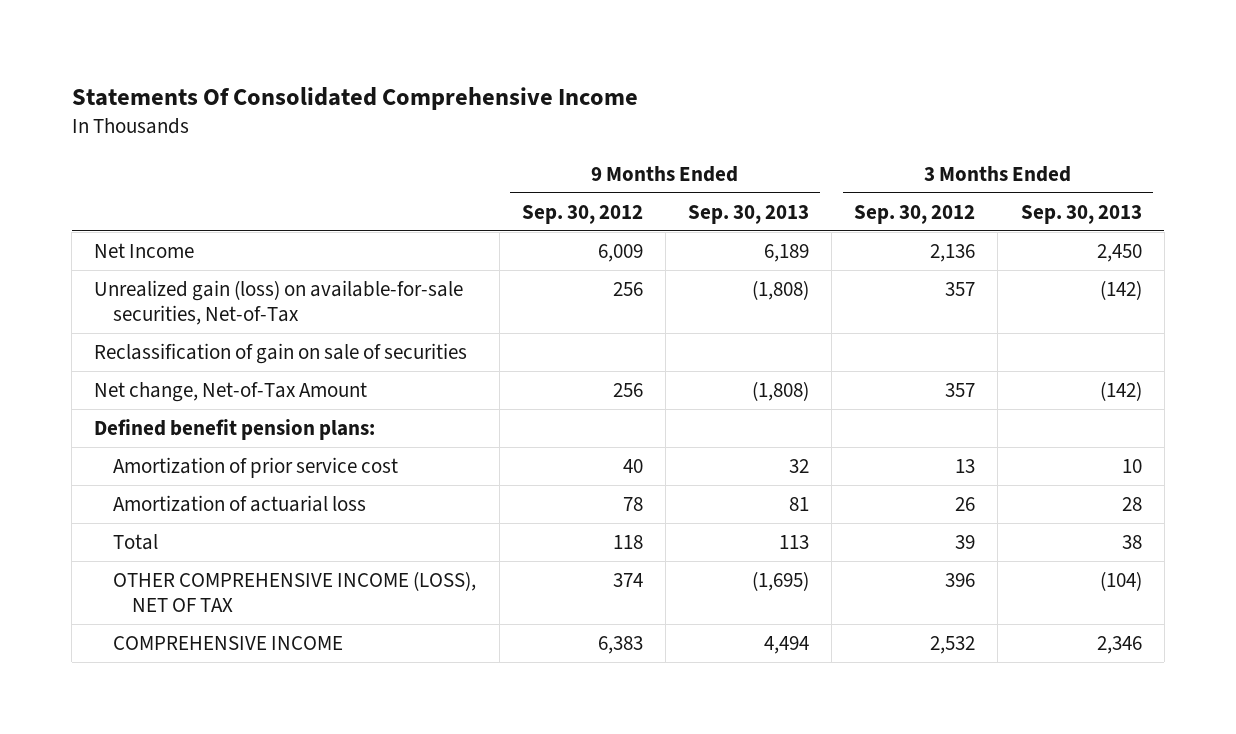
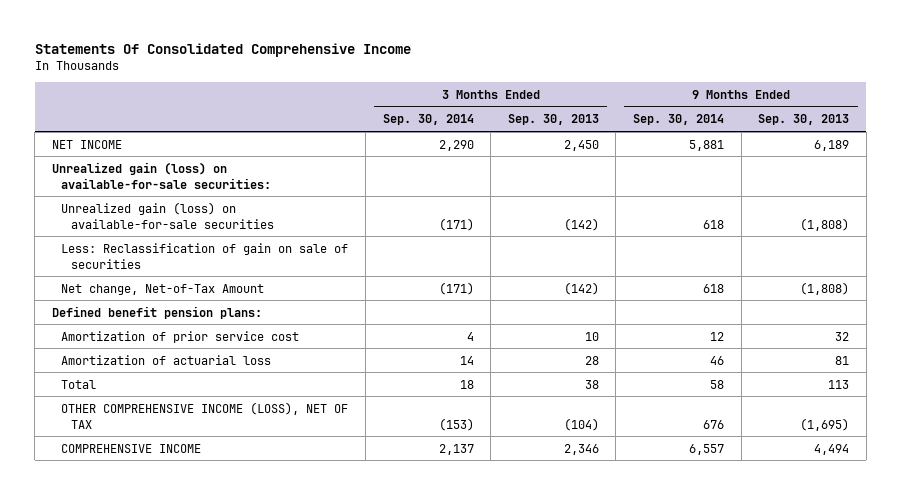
[521,204,643,224] Sep. 30, 2012 -> none
[854,204,976,224] Sep. 30, 2012 -> none
none -> [382,114,474,126] Sep. 30, 2014
none -> [633,114,725,126] Sep. 30, 2014
[94,243,195,259] Net Income -> [51,139,122,149] NET INCOME
none -> [51,161,272,189] Unrealized gain (loss) on available-for-sale securities:
[94,280,464,326] Unrealized gain (loss) on available-for-sale securities, Net-of-Tax -> [61,201,275,229] Unrealized gain (loss) on available-for-sale securities
[94,343,468,365] Reclassification of gain on sale of securities -> [61,242,349,269] Less: Reclassification of gain on sale of securities

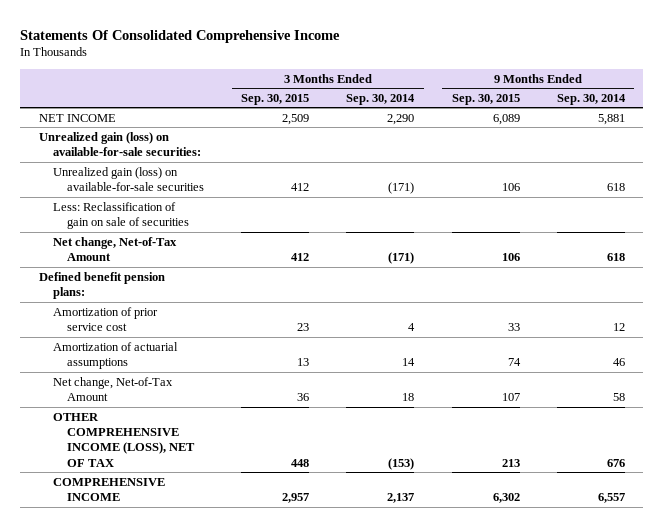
[507,114,599,126] Sep. 30, 2013 -> none
[758,114,850,126] Sep. 30, 2013 -> none
none -> [241,93,310,105] Sep. 30, 2015
none -> [451,93,520,105] Sep. 30, 2015
[61,354,272,365] Amortization of actuarial loss -> [53,341,179,370] Amortization of actuarial assumptions
[61,379,97,389] Total -> [53,376,174,402] Net change, Net-of-Tax Amount

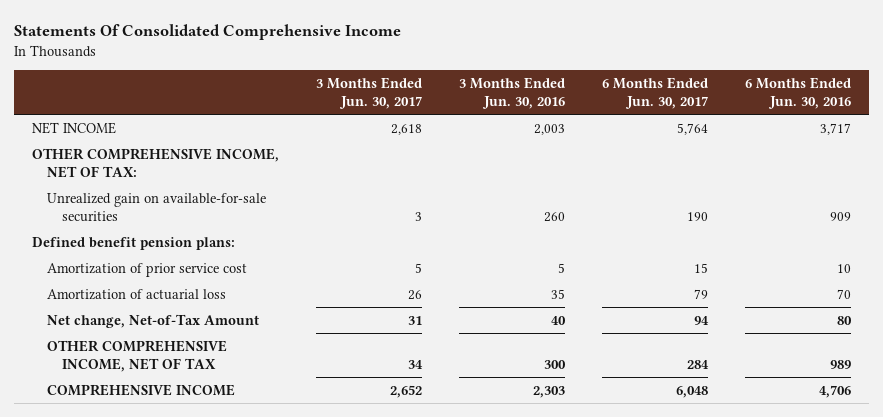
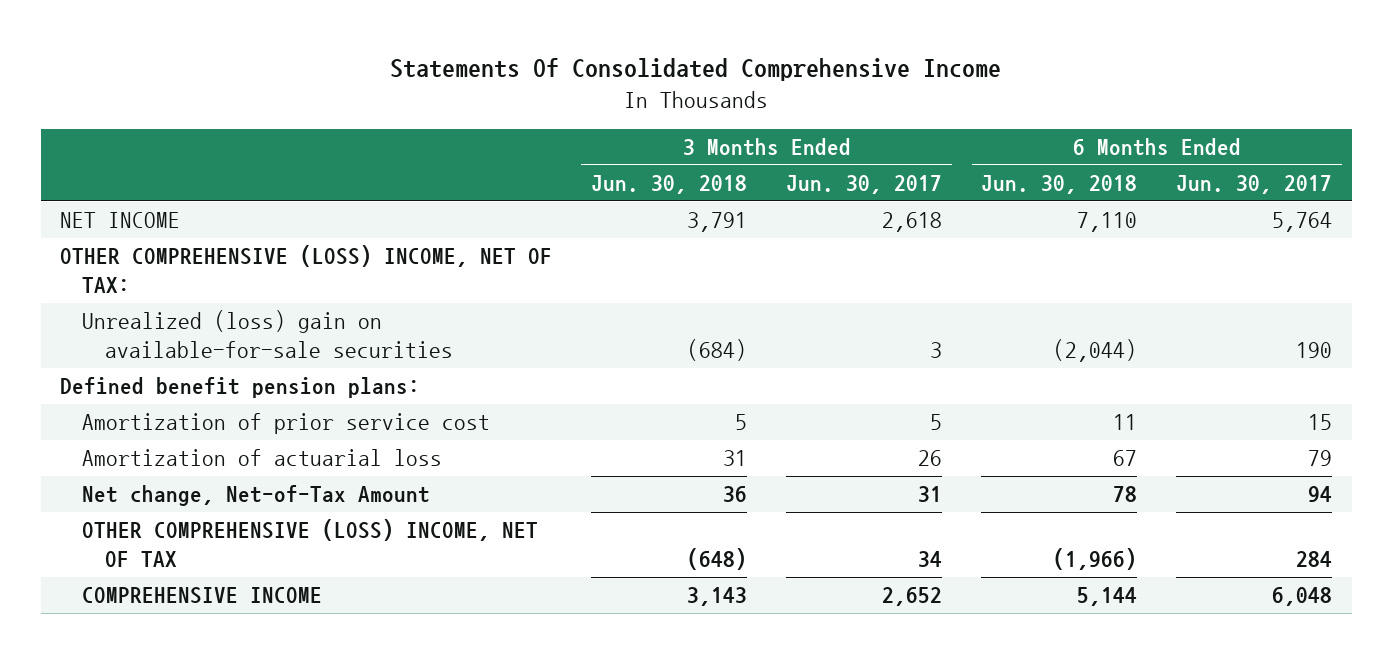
[458,77,565,109] 3 Months Ended Jun. 30, 2016 -> none
[744,77,851,109] 6 Months Ended Jun. 30, 2016 -> none
none -> [591,175,748,195] Jun. 30, 2018
none -> [981,175,1138,195] Jun. 30, 2018
[32,147,280,178] OTHER COMPREHENSIVE INCOME, NET OF TAX: -> [60,245,553,294] OTHER COMPREHENSIVE (LOSS) INCOME, NET OF TAX:
[46,192,266,222] Unrealized gain on available-for-sale securities -> [82,310,453,359] Unrealized (loss) gain on available-for-sale securities
[46,339,227,372] OTHER COMPREHENSIVE INCOME, NET OF TAX -> [82,519,539,568] OTHER COMPREHENSIVE (LOSS) INCOME, NET OF TAX

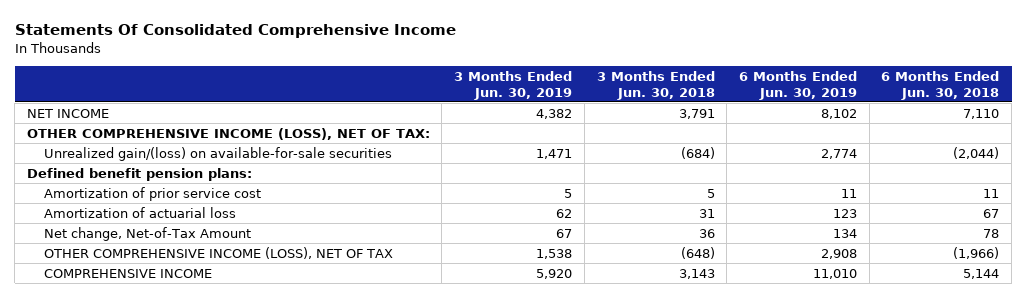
[786,175,943,195] Jun. 30, 2017 -> none
[1176,175,1333,195] Jun. 30, 2017 -> none
none -> [454,70,573,100] 3 Months Ended Jun. 30, 2019
none -> [739,70,858,100] 6 Months Ended Jun. 30, 2019
[60,245,553,294] OTHER COMPREHENSIVE (LOSS) INCOME, NET OF TAX: -> [26,127,430,140] OTHER COMPREHENSIVE INCOME (LOSS), NET OF TAX:
[82,310,453,359] Unrealized (loss) gain on available-for-sale securities -> [44,146,393,161] Unrealized gain/(loss) on available-for-sale securities
[82,519,539,568] OTHER COMPREHENSIVE (LOSS) INCOME, NET OF TAX -> [44,246,394,259] OTHER COMPREHENSIVE INCOME (LOSS), NET OF TAX

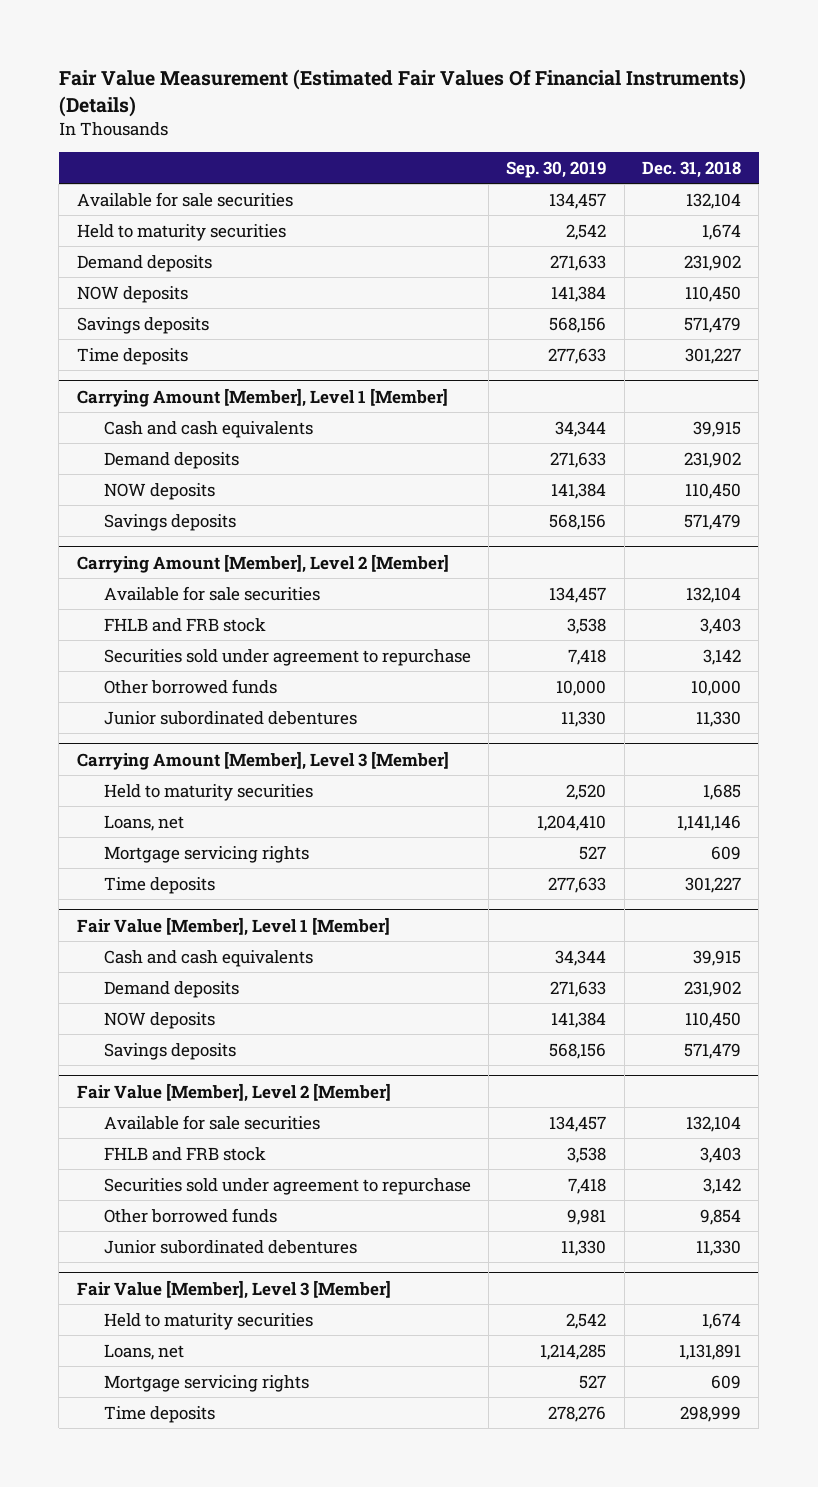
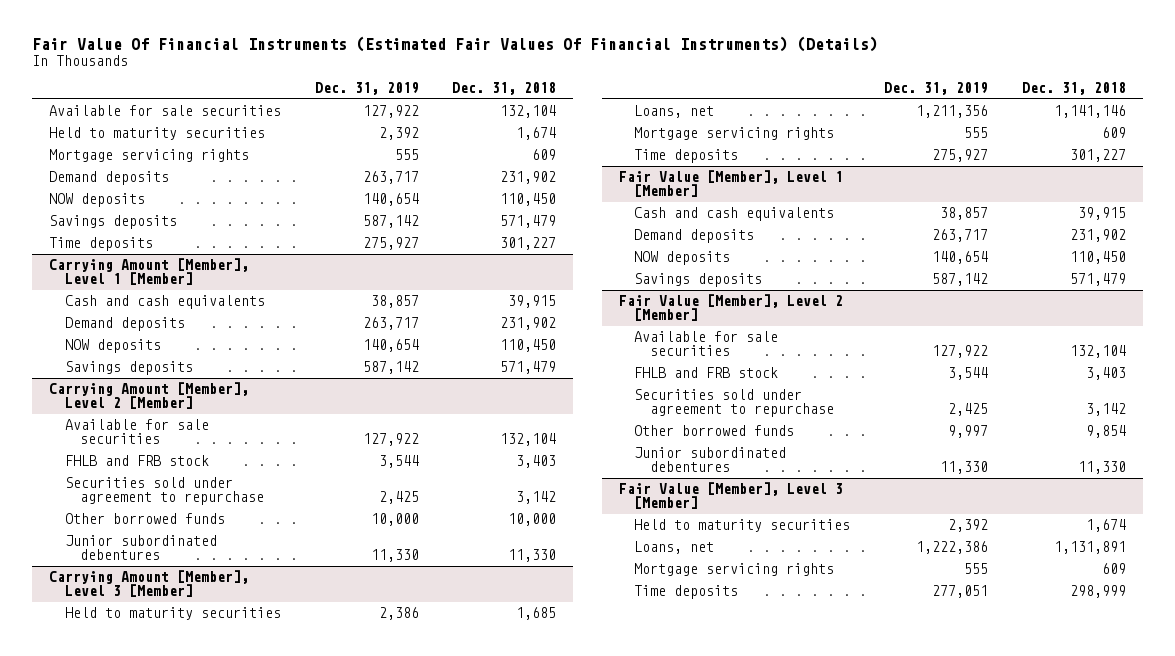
[58,69,746,117] Fair Value Measurement (Estimated Fair Values Of Financial Instruments) (Details) -> [32,36,879,53] Fair Value Of Financial Instruments (Estimated Fair Values Of Financial Instruments) (Details)
[506,160,607,178] Sep. 30, 2019 -> none
none -> [314,82,419,96] Dec. 31, 2019
none -> [49,149,250,163] Mortgage servicing rights

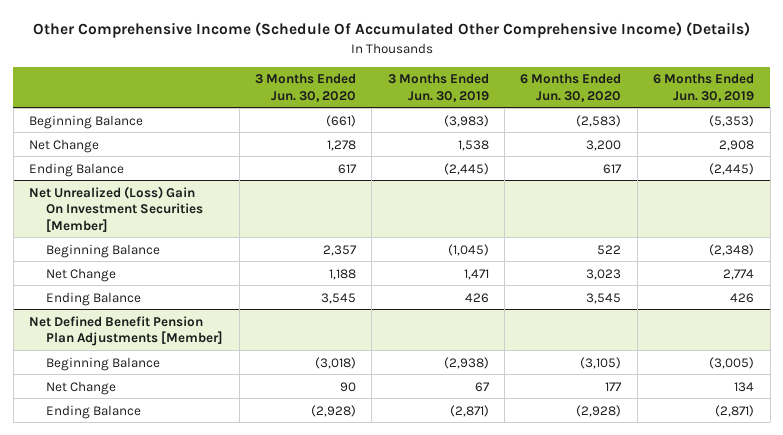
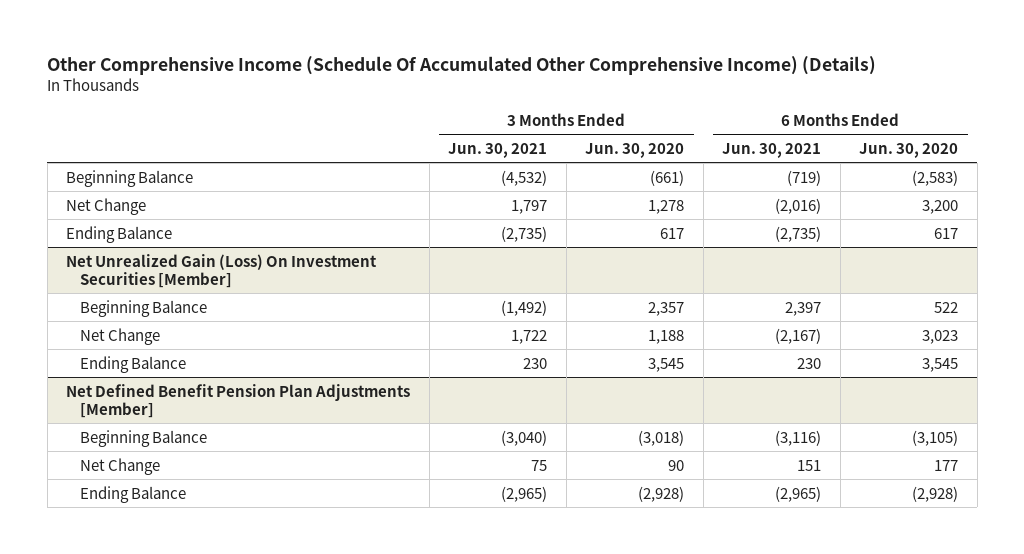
[387,73,489,102] 3 Months Ended Jun. 30, 2019 -> none
[653,73,755,102] 6 Months Ended Jun. 30, 2019 -> none
none -> [448,142,548,158] Jun. 30, 2021
none -> [722,142,822,158] Jun. 30, 2021
[29,185,204,232] Net Unrealized (Loss) Gain On Investment Securities [Member] -> [66,253,378,289] Net Unrealized Gain (Loss) On Investment Securities [Member]

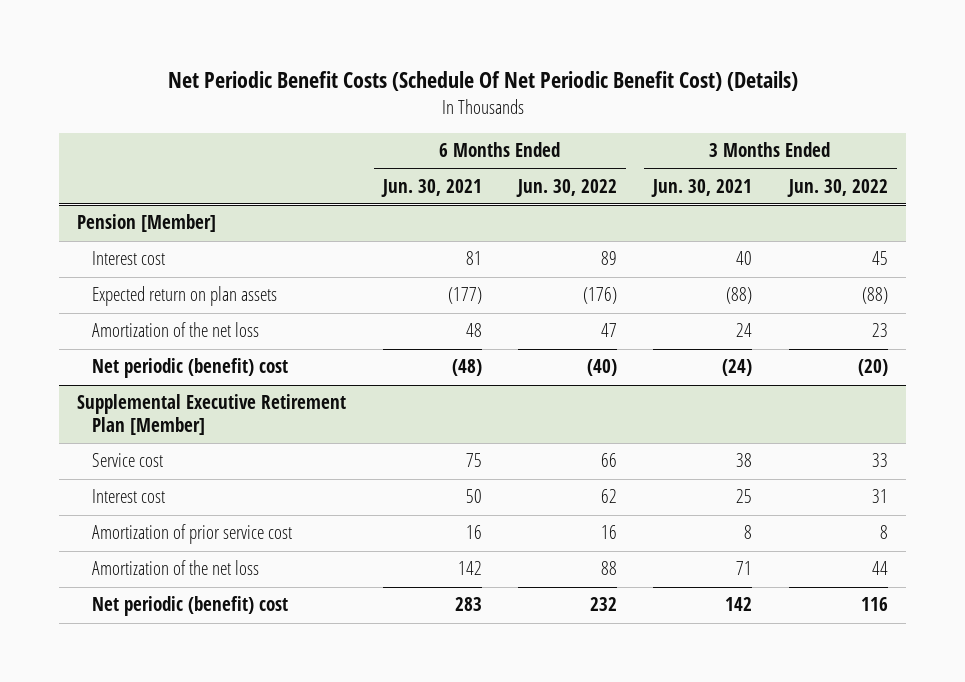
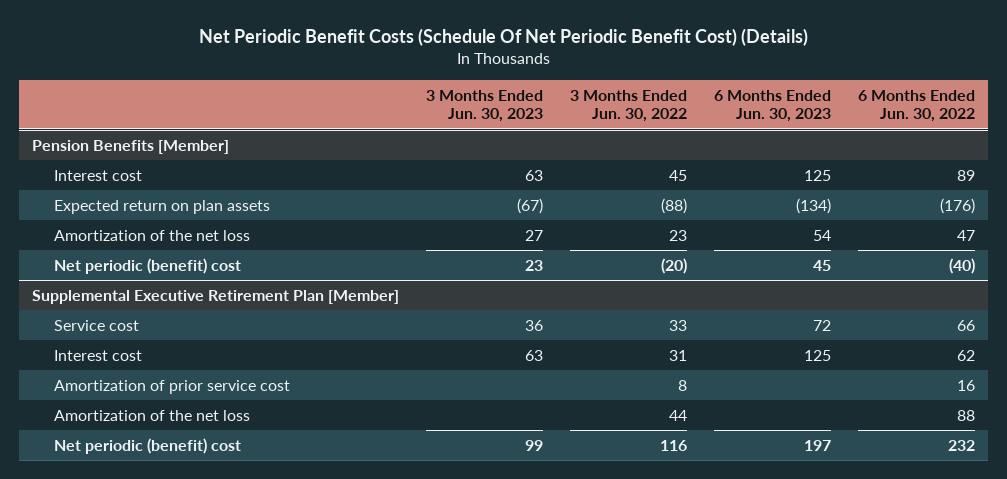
[380,178,482,197] Jun. 30, 2021 -> none
[651,178,753,197] Jun. 30, 2021 -> none
none -> [426,90,544,123] 3 Months Ended Jun. 30, 2023
none -> [714,90,832,123] 6 Months Ended Jun. 30, 2023
[77,214,217,233] Pension [Member] -> [32,139,230,154] Pension Benefits [Member]

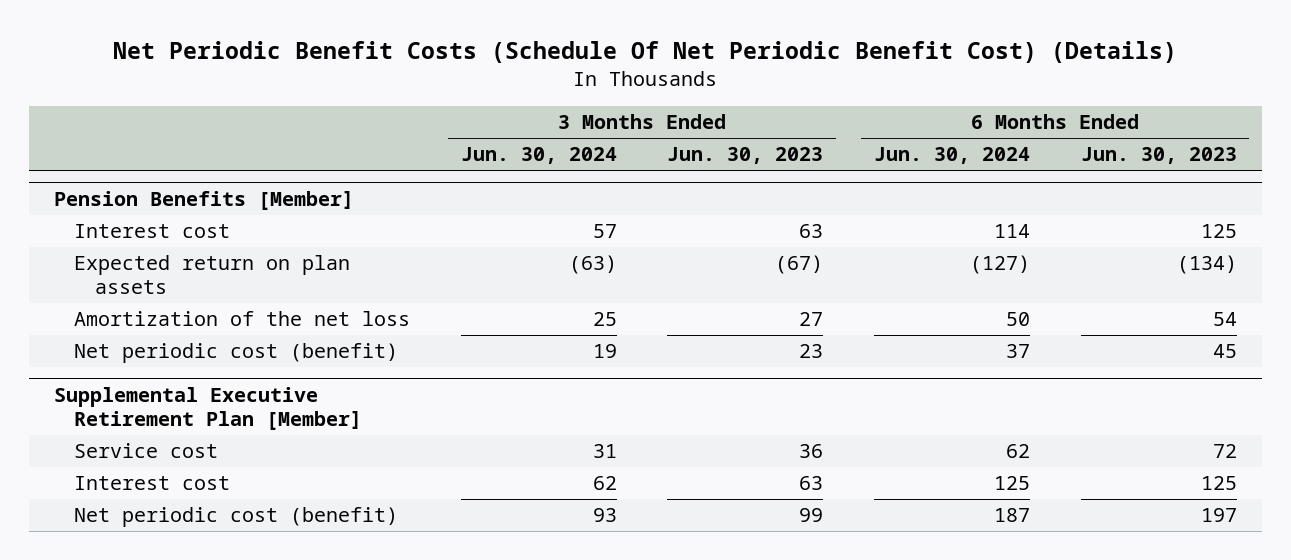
[570,90,688,123] 3 Months Ended Jun. 30, 2022 -> none
[858,90,976,123] 6 Months Ended Jun. 30, 2022 -> none
none -> [460,147,617,165] Jun. 30, 2024
none -> [874,147,1031,165] Jun. 30, 2024
[54,257,242,274] Net periodic (benefit) cost -> [74,343,399,364] Net periodic cost (benefit)
[54,379,291,394] Amortization of prior service cost -> none
[54,409,251,421] Amortization of the net loss -> none
[54,437,242,454] Net periodic (benefit) cost -> [74,507,399,528] Net periodic cost (benefit)

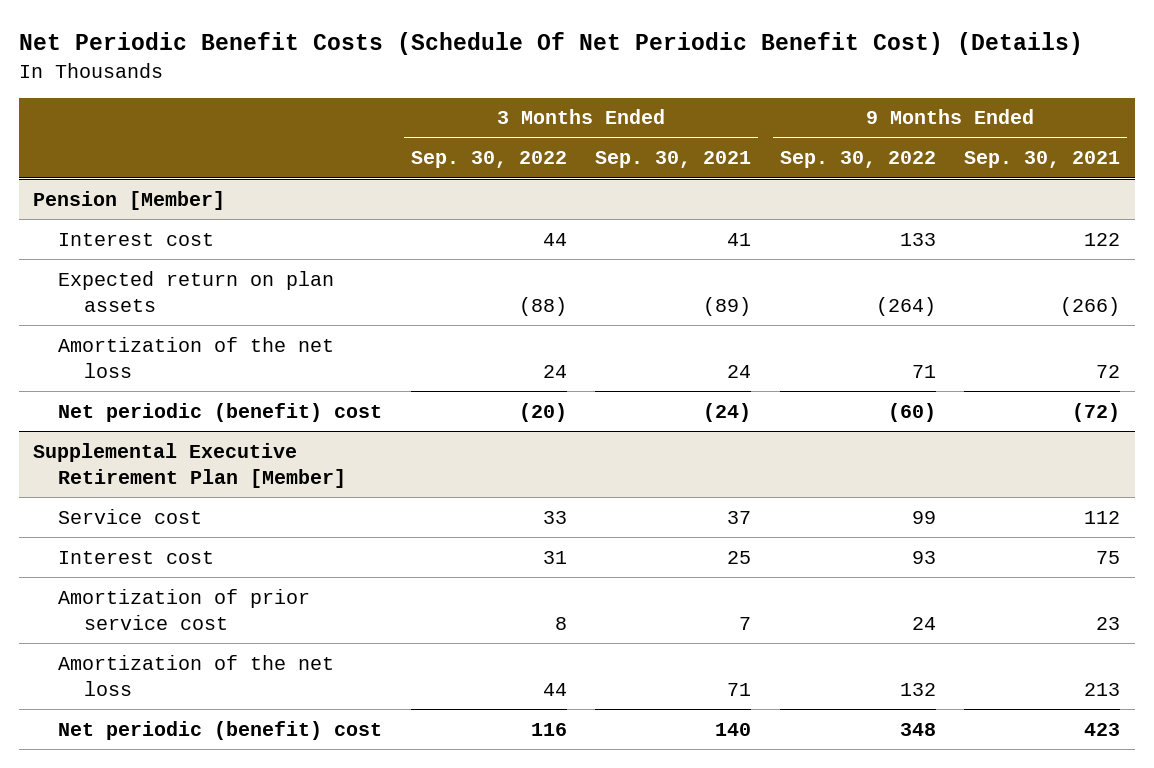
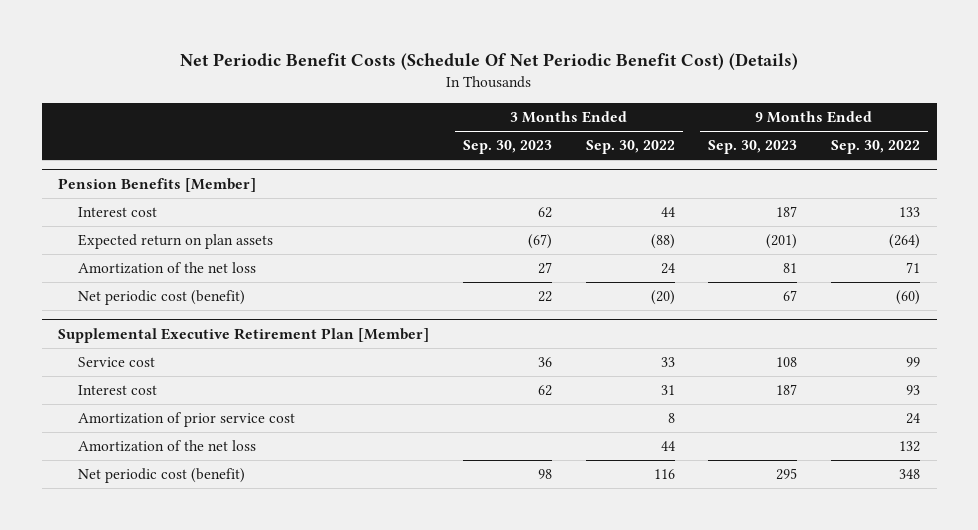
[595,151,752,169] Sep. 30, 2021 -> none
[964,151,1121,169] Sep. 30, 2021 -> none
none -> [463,140,553,155] Sep. 30, 2023
none -> [708,140,798,155] Sep. 30, 2023
[33,190,226,210] Pension [Member] -> [58,178,257,193] Pension Benefits [Member]
[58,402,383,422] Net periodic (benefit) cost -> [78,290,246,306] Net periodic cost (benefit)
[58,720,383,740] Net periodic (benefit) cost -> [78,468,246,484] Net periodic cost (benefit)

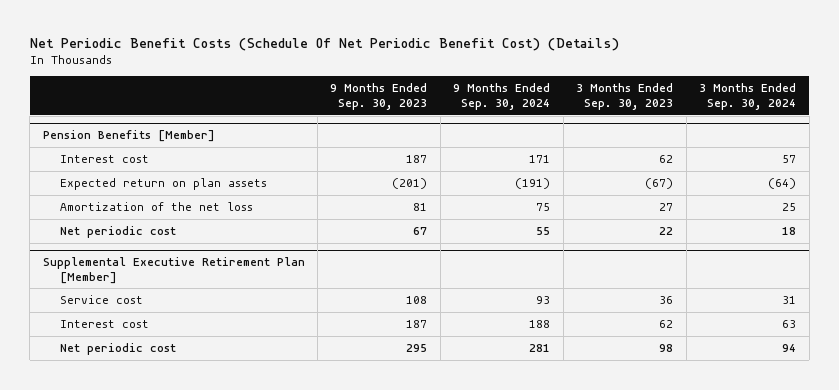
[585,140,675,155] Sep. 30, 2022 -> none
[830,140,920,155] Sep. 30, 2022 -> none
none -> [453,83,551,110] 9 Months Ended Sep. 30, 2024
none -> [699,83,797,110] 3 Months Ended Sep. 30, 2024
[78,290,246,306] Net periodic cost (benefit) -> [60,226,177,239] Net periodic cost
[78,412,296,428] Amortization of prior service cost -> none
[78,440,257,453] Amortization of the net loss -> none
[78,468,246,484] Net periodic cost (benefit) -> [60,343,177,356] Net periodic cost

